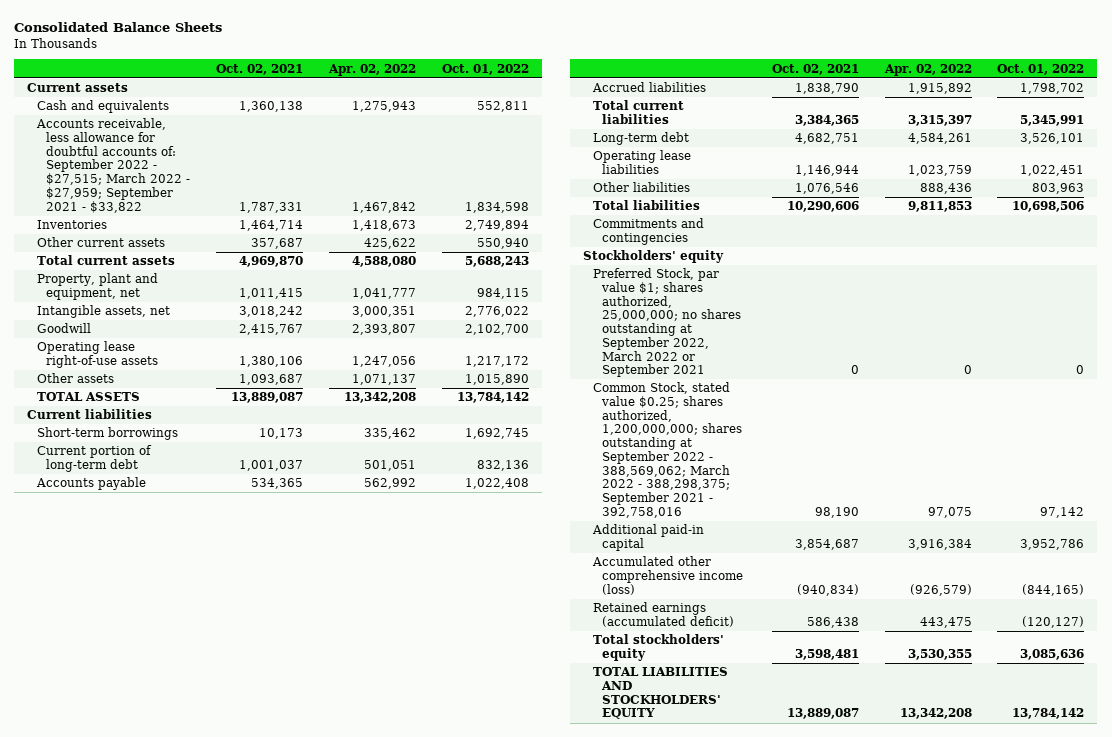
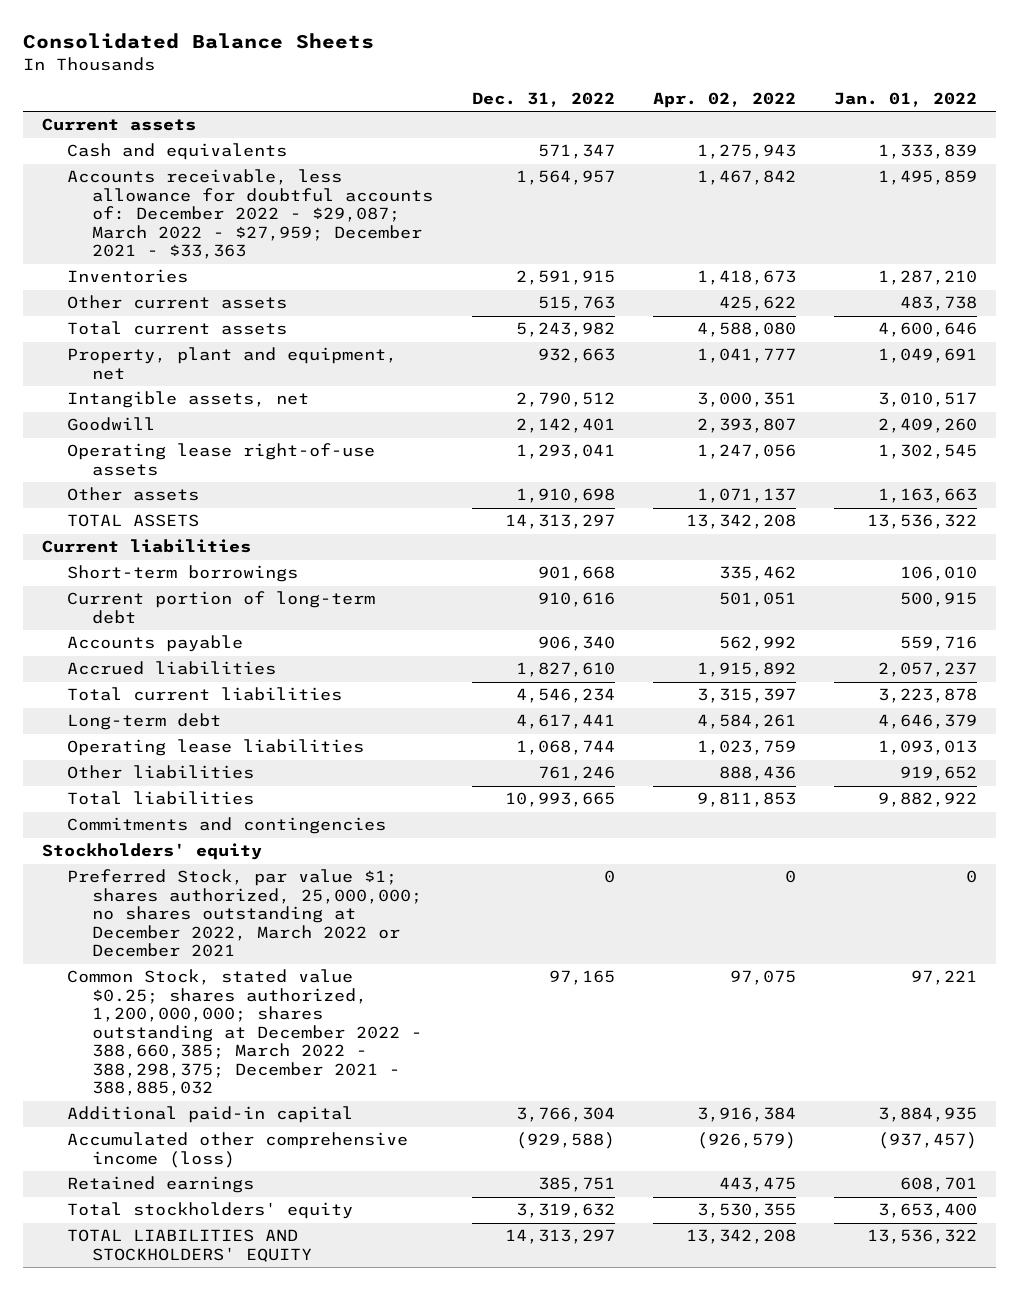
[216,63,304,75] Oct. 02, 2021 -> none
[441,63,529,75] Oct. 01, 2022 -> none
none -> [471,92,615,108] Dec. 31, 2022
none -> [834,92,978,108] Jan. 01, 2022
[35,118,191,213] Accounts receivable, less allowance for doubtful accounts of: September 2022 - $27,515; March 2022 - $27,959; September 2021 - $33,822 -> [67,169,434,260] Accounts receivable, less allowance for doubtful accounts of: December 2022 - $29,087; March 2022 - $27,959; December 2021 - $33,363
[592,268,742,378] Preferred Stock, par value $1; shares authorized, 25,000,000; no shares outstanding at September 2022, March 2022 or September 2021 -> [67,869,423,958] Preferred Stock, par value $1; shares authorized, 25,000,000; no shares outstanding at December 2022, March 2022 or December 2021
[592,382,743,518] Common Stock, stated value $0.25; shares authorized, 1,200,000,000; shares outstanding at September 2022 - 388,569,062; March 2022 - 388,298,375; September 2021 - 392,758,016 -> [67,969,423,1097] Common Stock, stated value $0.25; shares authorized, 1,200,000,000; shares outstanding at December 2022 - 388,660,385; March 2022 - 388,298,375; December 2021 - 388,885,032
[592,602,735,628] Retained earnings (accumulated deficit) -> [67,1176,255,1194] Retained earnings

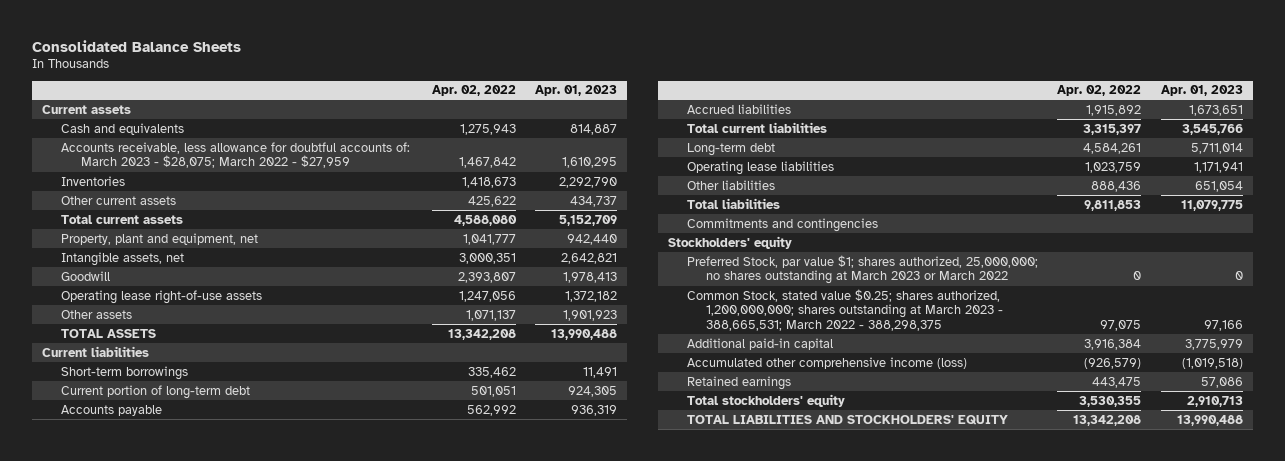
[471,92,615,108] Dec. 31, 2022 -> none
[834,92,978,108] Jan. 01, 2022 -> none
none -> [535,85,618,97] Apr. 01, 2023
[67,169,434,260] Accounts receivable, less allowance for doubtful accounts of: December 2022 - $29,087; March 2022 - $27,959; December 2021 - $33,363 -> [61,141,411,169] Accounts receivable, less allowance for doubtful accounts of: March 2023 - $28,075; March 2022 - $27,959
[67,869,423,958] Preferred Stock, par value $1; shares authorized, 25,000,000; no shares outstanding at December 2022, March 2022 or December 2021 -> [687,254,1039,285] Preferred Stock, par value $1; shares authorized, 25,000,000; no shares outstanding at March 2023 or March 2022
[67,969,423,1097] Common Stock, stated value $0.25; shares authorized, 1,200,000,000; shares outstanding at December 2022 - 388,660,385; March 2022 - 388,298,375; December 2021 - 388,885,032 -> [687,288,1004,332] Common Stock, stated value $0.25; shares authorized, 1,200,000,000; shares outstanding at March 2023 - 388,665,531; March 2022 - 388,298,375

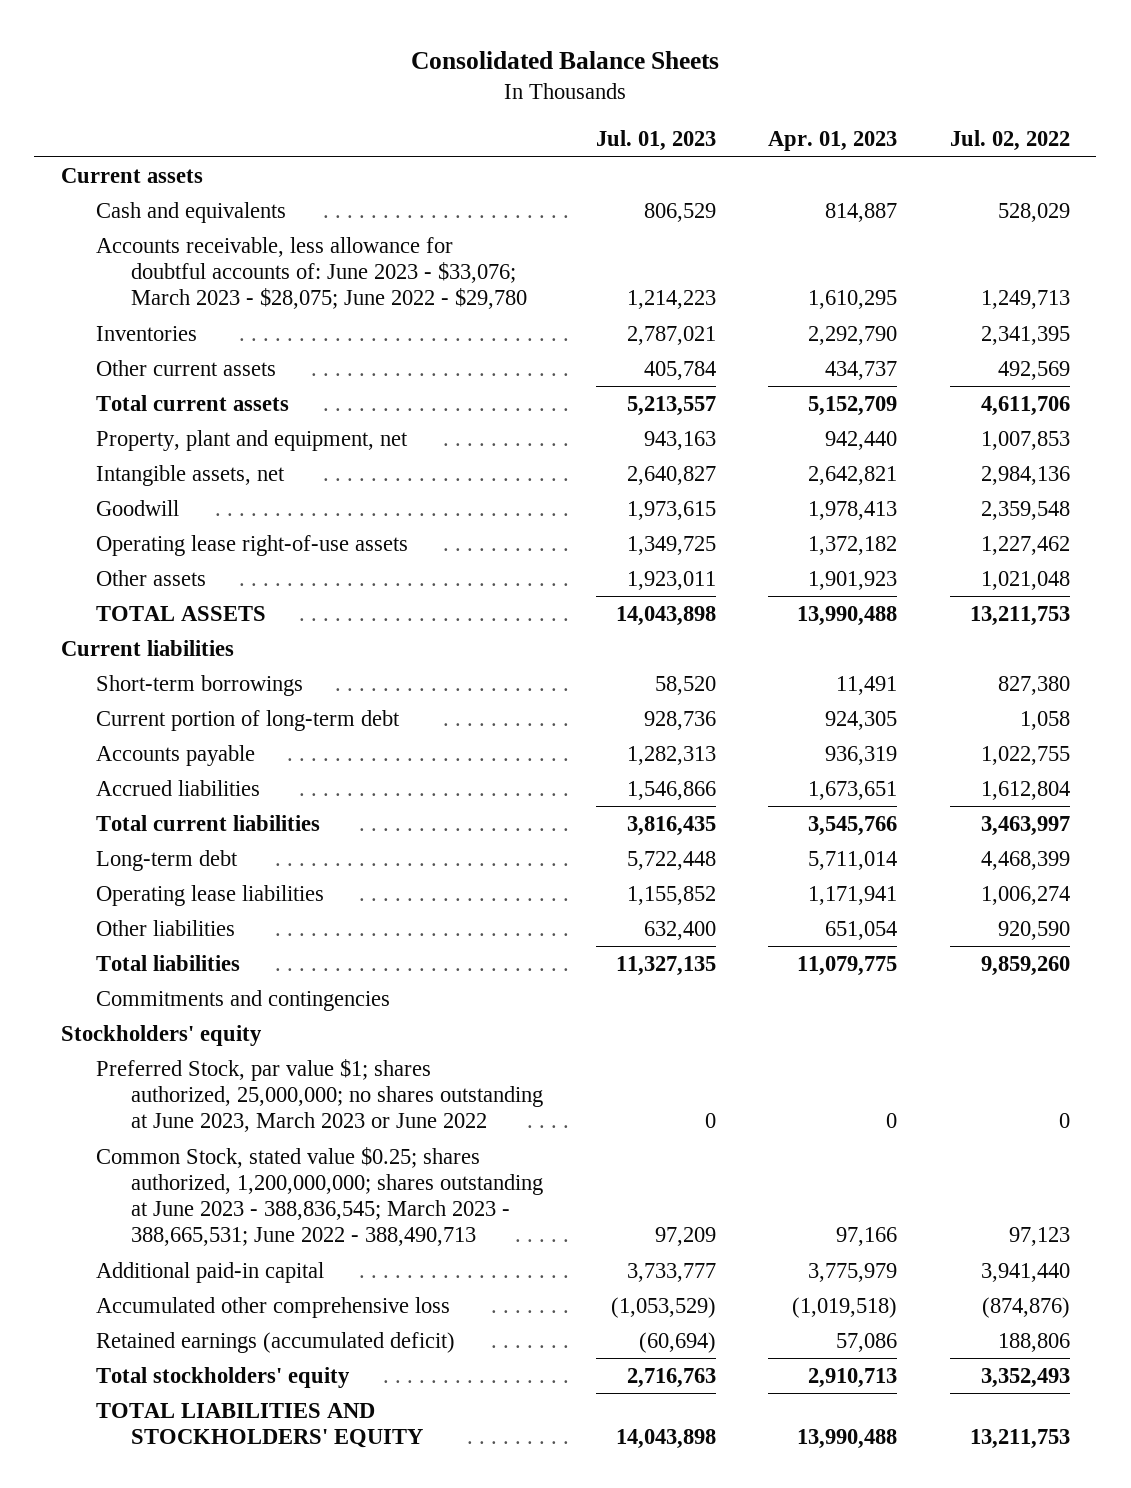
[431,85,516,97] Apr. 02, 2022 -> none
none -> [595,130,716,152] Jul. 01, 2023
none -> [949,130,1070,152] Jul. 02, 2022
[61,141,411,169] Accounts receivable, less allowance for doubtful accounts of: March 2023 - $28,075; March 2022 - $27,959 -> [95,236,527,310] Accounts receivable, less allowance for doubtful accounts of: June 2023 - $33,076; March 2023 - $28,075; June 2022 - $29,780
[687,254,1039,285] Preferred Stock, par value $1; shares authorized, 25,000,000; no shares outstanding at March 2023 or March 2022 -> [95,1058,543,1133] Preferred Stock, par value $1; shares authorized, 25,000,000; no shares outstanding at June 2023, March 2023 or June 2022
[687,288,1004,332] Common Stock, stated value $0.25; shares authorized, 1,200,000,000; shares outstanding at March 2023 - 388,665,531; March 2022 - 388,298,375 -> [95,1146,543,1247] Common Stock, stated value $0.25; shares authorized, 1,200,000,000; shares outstanding at June 2023 - 388,836,545; March 2023 - 388,665,531; June 2022 - 388,490,713
[687,356,968,369] Accumulated other comprehensive income (loss) -> [95,1296,450,1318] Accumulated other comprehensive loss
[687,375,792,390] Retained earnings -> [95,1331,455,1353] Retained earnings (accumulated deficit)

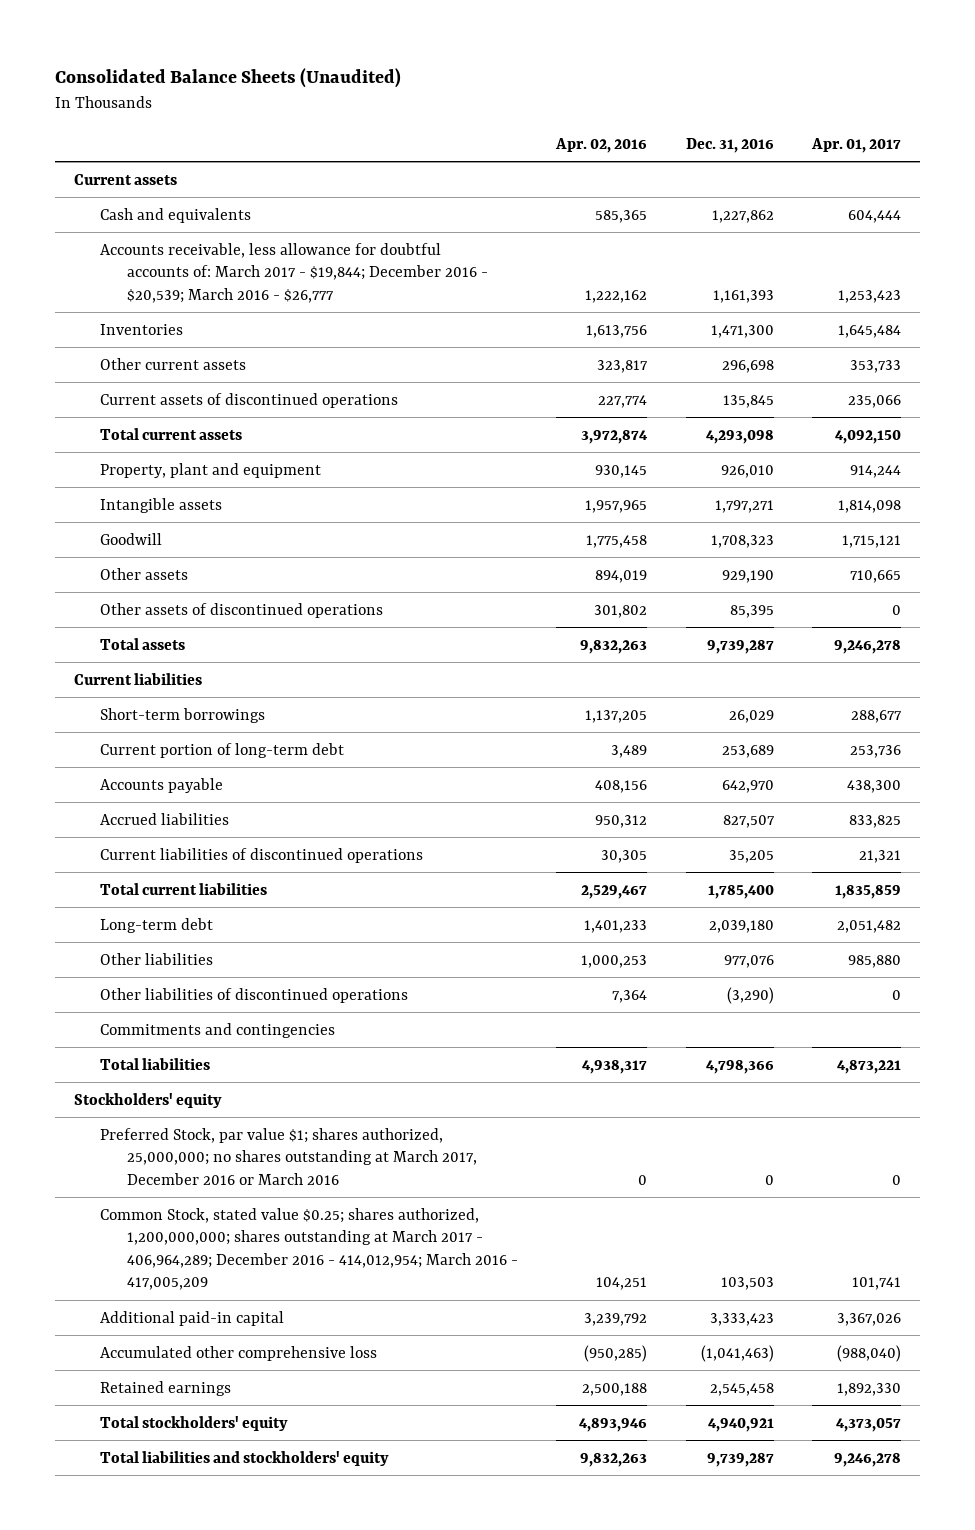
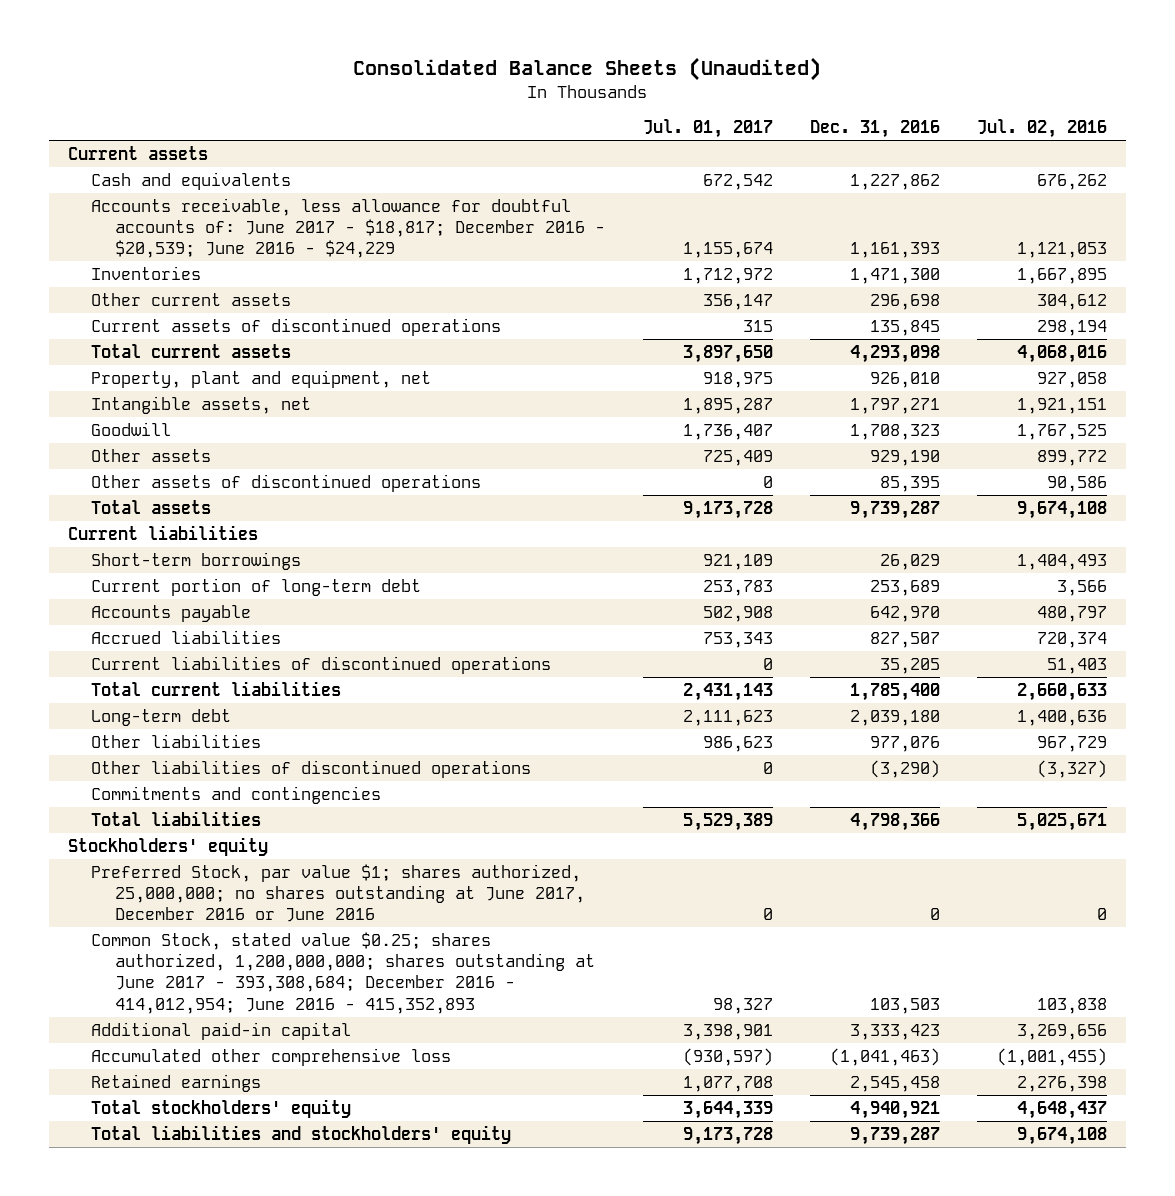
[555,137,648,153] Apr. 02, 2016 -> none
[810,137,901,153] Apr. 01, 2017 -> none
none -> [642,119,773,139] Jul. 01, 2017
none -> [977,119,1108,139] Jul. 02, 2016
[100,242,488,303] Accounts receivable, less allowance for doubtful accounts of: March 2017 - $19,844; December 2016 - $20,539; March 2016 - $26,777 -> [91,197,606,259] Accounts receivable, less allowance for doubtful accounts of: June 2017 - $18,817; December 2016 - $20,539; June 2016 - $24,229
[100,462,322,478] Property, plant and equipment -> [91,369,432,388] Property, plant and equipment, net
[100,497,223,513] Intangible assets -> [91,395,312,414] Intangible assets, net
[100,1127,477,1185] Preferred Stock, par value $1; shares authorized, 25,000,000; no shares outstanding at March 2017, December 2016 or March 2016 -> [91,863,586,923] Preferred Stock, par value $1; shares authorized, 25,000,000; no shares outstanding at June 2017, December 2016 or June 2016
[100,1207,518,1291] Common Stock, stated value $0.25; shares authorized, 1,200,000,000; shares outstanding at March 2017 - 406,964,289; December 2016 - 414,012,954; March 2016 - 417,005,209 -> [91,931,596,1014] Common Stock, stated value $0.25; shares authorized, 1,200,000,000; shares outstanding at June 2017 - 393,308,684; December 2016 - 414,012,954; June 2016 - 415,352,893

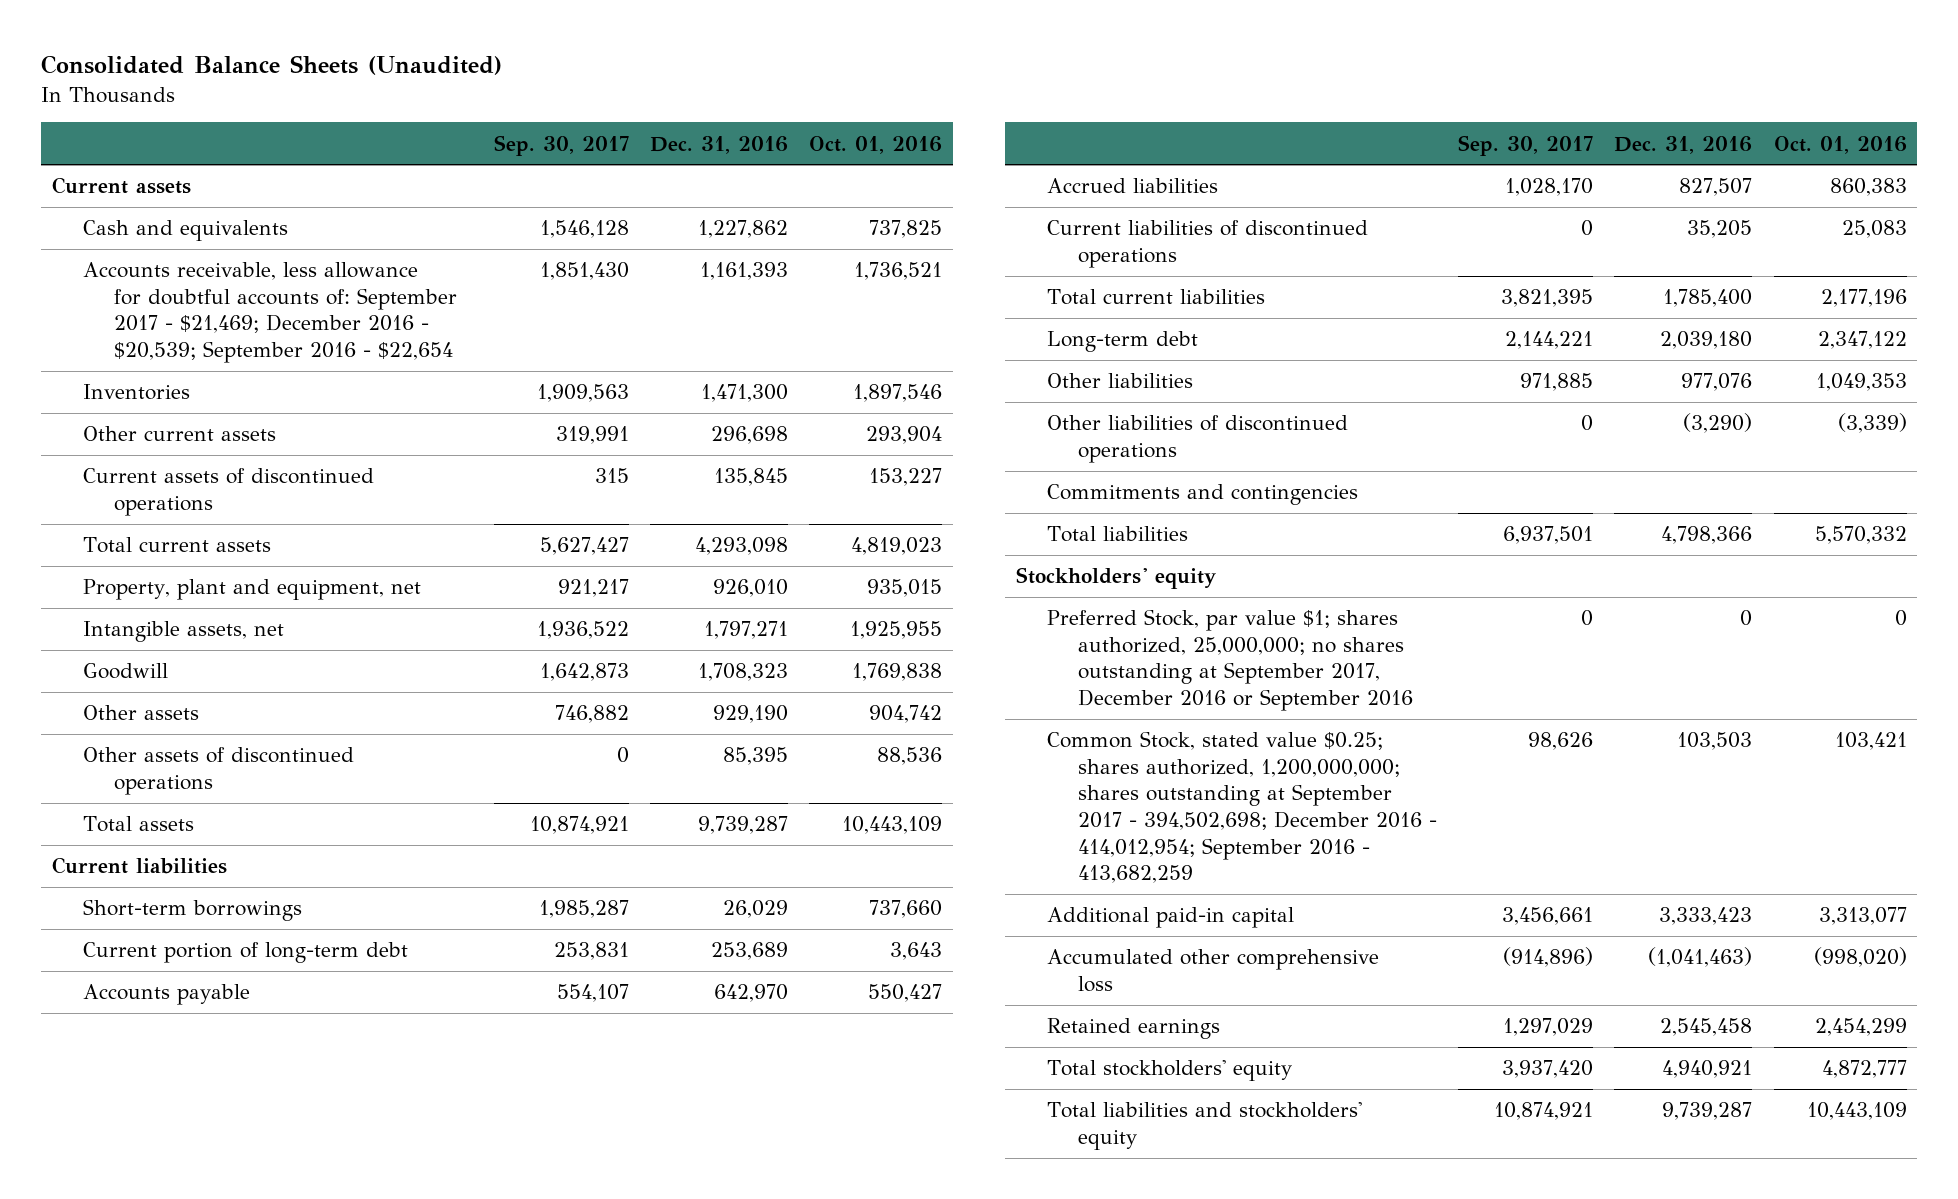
[642,119,773,139] Jul. 01, 2017 -> none
[977,119,1108,139] Jul. 02, 2016 -> none
none -> [494,134,630,156] Sep. 30, 2017
none -> [809,135,943,154] Oct. 01, 2016
[91,197,606,259] Accounts receivable, less allowance for doubtful accounts of: June 2017 - $18,817; December 2016 - $20,539; June 2016 - $24,229 -> [82,262,457,364] Accounts receivable, less allowance for doubtful accounts of: September 2017 - $21,469; December 2016 - $20,539; September 2016 - $22,654
[91,863,586,923] Preferred Stock, par value $1; shares authorized, 25,000,000; no shares outstanding at June 2017, December 2016 or June 2016 -> [1046,609,1413,712] Preferred Stock, par value $1; shares authorized, 25,000,000; no shares outstanding at September 2017, December 2016 or September 2016
[91,931,596,1014] Common Stock, stated value $0.25; shares authorized, 1,200,000,000; shares outstanding at June 2017 - 393,308,684; December 2016 - 414,012,954; June 2016 - 415,352,893 -> [1046,731,1437,884] Common Stock, stated value $0.25; shares authorized, 1,200,000,000; shares outstanding at September 2017 - 394,502,698; December 2016 - 414,012,954; September 2016 - 413,682,259

